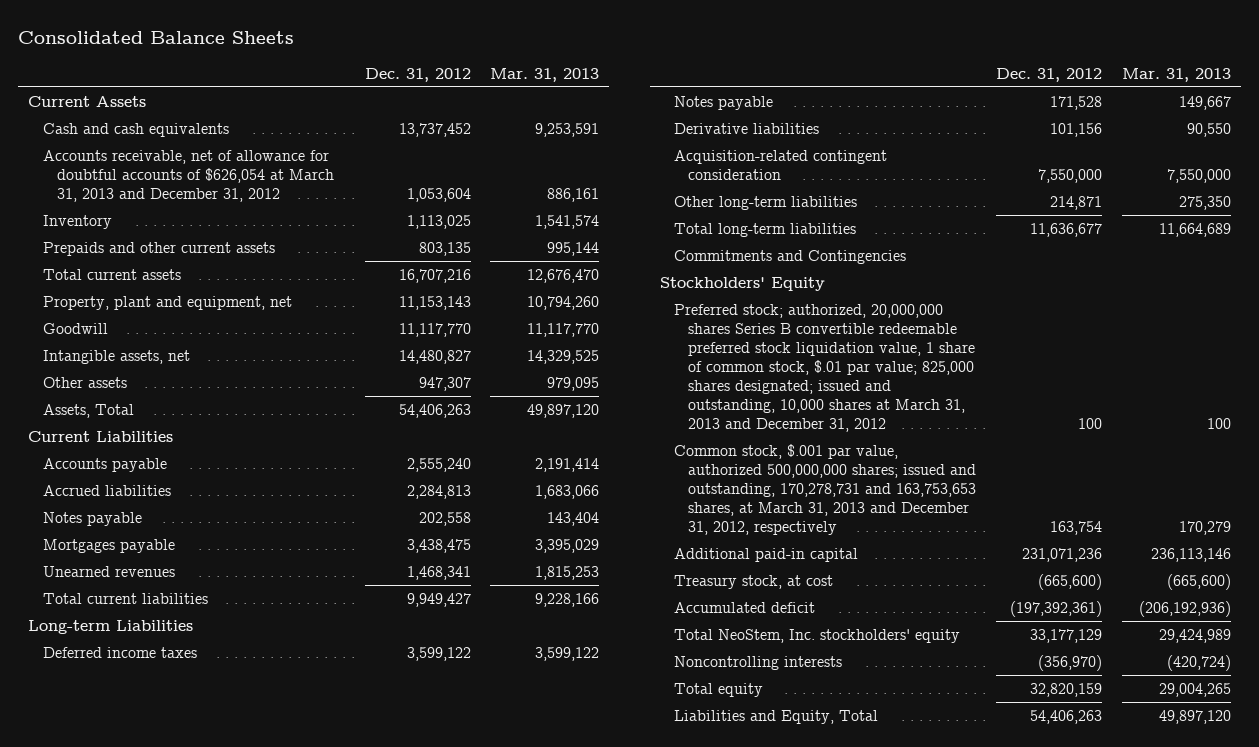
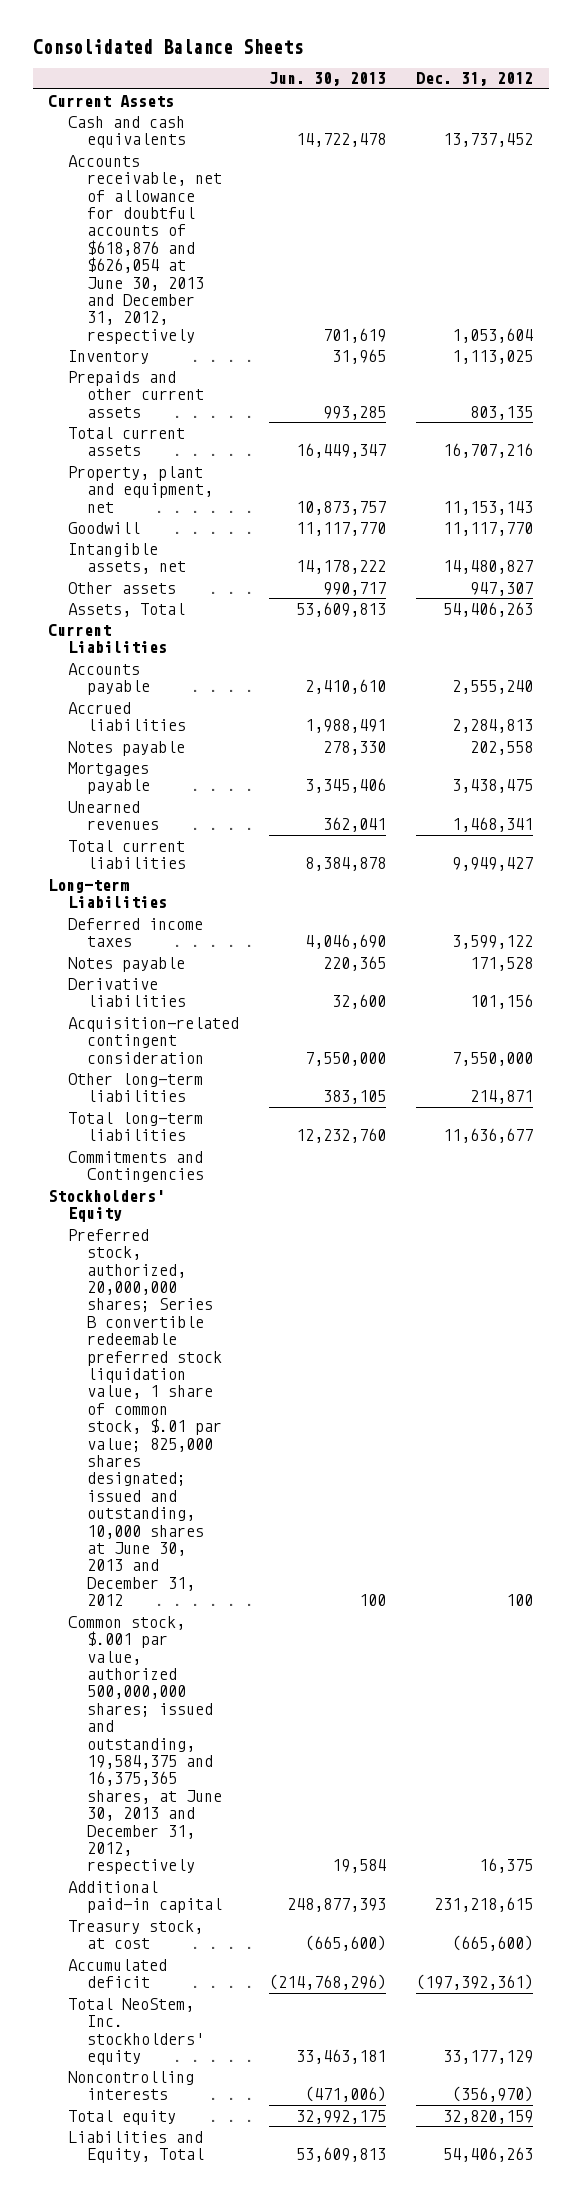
[490,67,600,82] Mar. 31, 2013 -> none
none -> [268,72,386,87] Jun. 30, 2013
[42,150,335,202] Accounts receivable, net of allowance for doubtful accounts of $626,054 at March 31, 2013 and December 31, 2012 -> [67,154,222,344] Accounts receivable, net of allowance for doubtful accounts of $618,876 and $626,054 at June 30, 2013 and December 31, 2012, respectively
[673,304,976,432] Preferred stock; authorized, 20,000,000 shares Series B convertible redeemable preferred stock liquidation value, 1 share of common stock, $.01 par value; 825,000 shares designated; issued and outstanding, 10,000 shares at March 31, 2013 and December 31, 2012 -> [67,1228,222,1607] Preferred stock, authorized, 20,000,000 shares; Series B convertible redeemable preferred stock liquidation value, 1 share of common stock, $.01 par value; 825,000 shares designated; issued and outstanding, 10,000 shares at June 30, 2013 and December 31, 2012
[673,444,977,535] Common stock, $.001 par value, authorized 500,000,000 shares; issued and outstanding, 170,278,731 and 163,753,653 shares, at March 31, 2013 and December 31, 2012, respectively -> [67,1615,222,1875] Common stock, $.001 par value, authorized 500,000,000 shares; issued and outstanding, 19,584,375 and 16,375,365 shares, at June 30, 2013 and December 31, 2012, respectively
[1050,520,1103,535] 163,754 -> [479,1858,534,1874] 16,375
[1022,548,1103,563] 231,071,236 -> [434,1897,534,1913] 231,218,615

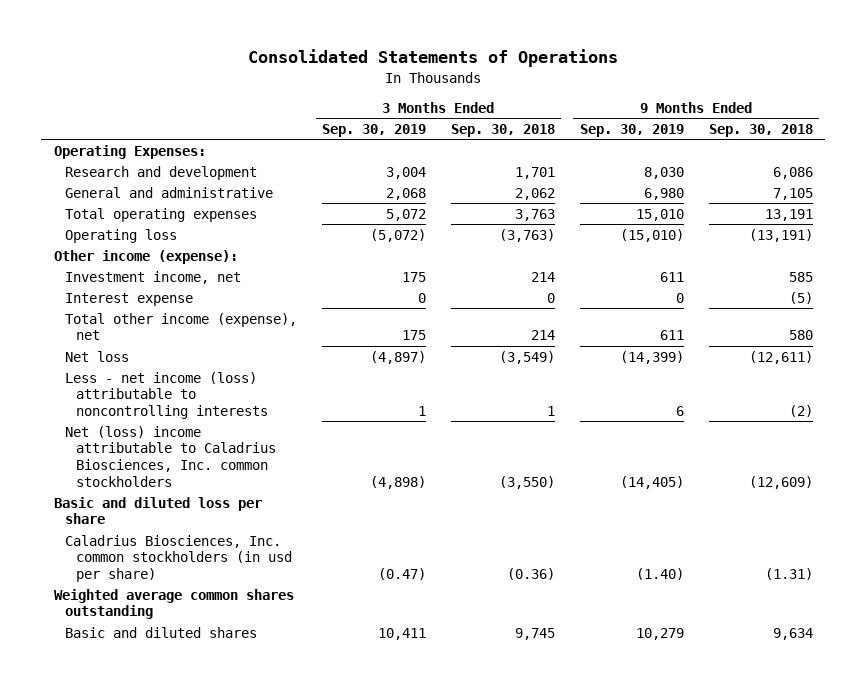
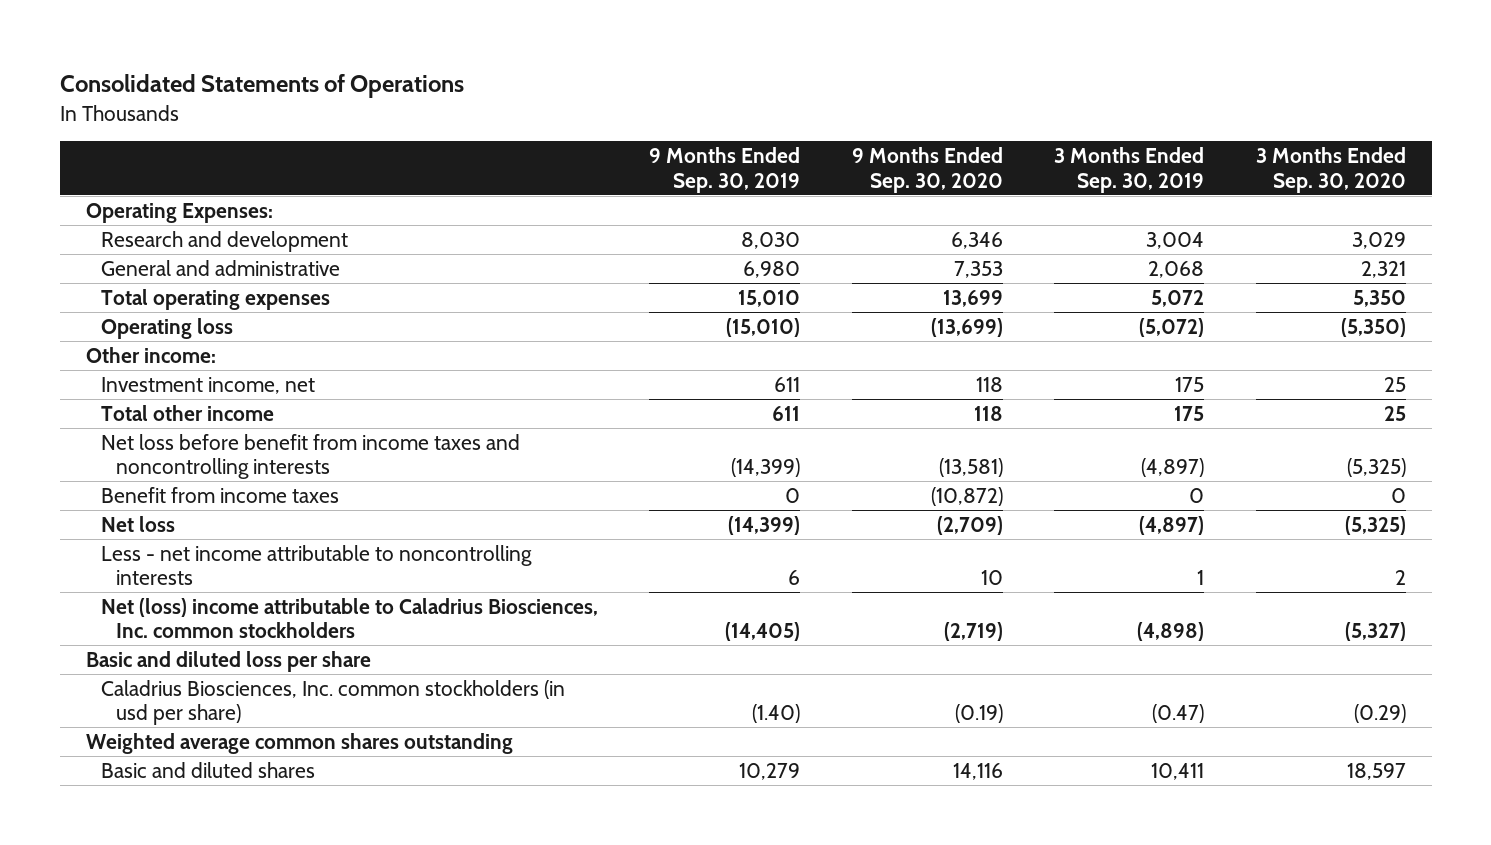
[450,123,555,137] Sep. 30, 2018 -> none
[708,123,813,137] Sep. 30, 2018 -> none
none -> [851,147,1003,193] 9 Months Ended Sep. 30, 2020
none -> [1255,147,1406,193] 3 Months Ended Sep. 30, 2020
[53,249,238,264] Other income (expense): -> [85,346,216,363] Other income:
[65,292,194,306] Interest expense -> none
[65,312,298,341] Total other income (expense), net -> [100,404,274,421] Total other income
none -> [100,433,520,480] Net loss before benefit from income taxes and noncontrolling interests
none -> [100,486,339,503] Benefit from income taxes
[65,371,269,419] Less - net income (loss) attributable to noncontrolling interests -> [100,544,532,586] Less - net income attributable to noncontrolling interests

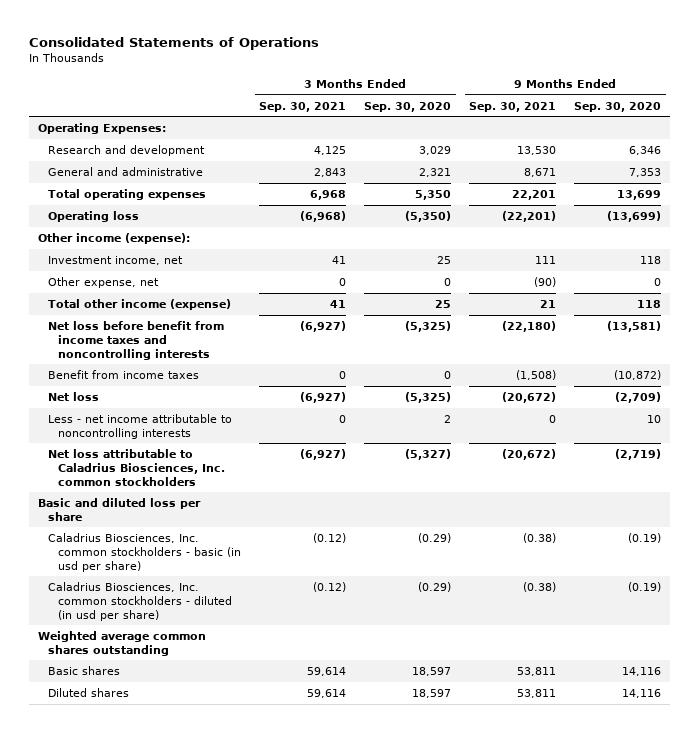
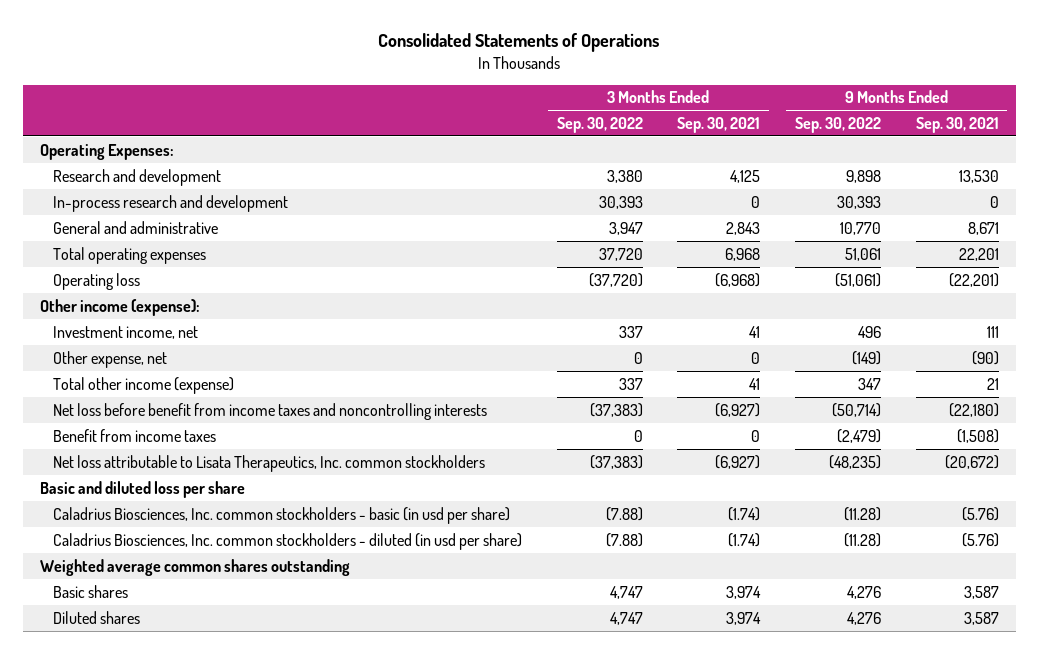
[364,101,452,112] Sep. 30, 2020 -> none
[574,101,662,112] Sep. 30, 2020 -> none
none -> [556,116,643,133] Sep. 30, 2022
none -> [794,116,881,133] Sep. 30, 2022
none -> [52,194,288,212] In-process research and development
[48,391,100,401] Net loss -> none
[48,413,233,439] Less - net income attributable to noncontrolling interests -> none
[48,448,226,486] Net loss attributable to Caladrius Biosciences, Inc. common stockholders -> [52,454,485,472] Net loss attributable to Lisata Therapeutics, Inc. common stockholders
[313,532,347,543] (0.12) -> [728,506,761,521] (1.74)
[523,532,557,543] (0.38) -> [961,506,999,521] (5.76)
[313,581,347,592] (0.12) -> [728,532,761,547] (1.74)
[523,581,557,592] (0.38) -> [961,532,999,547] (5.76)
[307,666,347,676] 59,614 -> [726,585,762,599] 3,974
[517,666,557,676] 53,811 -> [963,585,999,599] 3,587
[307,688,347,698] 59,614 -> [726,611,762,625] 3,974
[517,688,557,698] 53,811 -> [963,611,999,625] 3,587

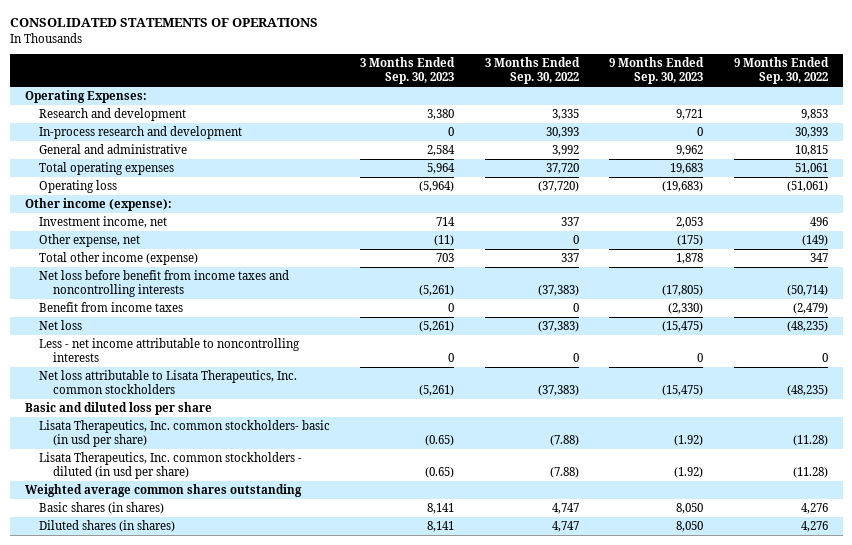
[378,33,660,53] Consolidated Statements of Operations -> [9,18,318,28] CONSOLIDATED STATEMENTS OF OPERATIONS
[677,116,761,133] Sep. 30, 2021 -> none
[915,116,999,133] Sep. 30, 2021 -> none
none -> [360,57,456,85] 3 Months Ended Sep. 30, 2023
none -> [609,57,705,85] 9 Months Ended Sep. 30, 2023
[606,169,643,183] 3,380 -> [551,109,579,121] 3,335
[845,169,881,183] 9,898 -> [800,109,828,121] 9,853
[608,221,643,235] 3,947 -> [551,145,579,157] 3,992
[839,221,881,235] 10,770 -> [794,145,828,157] 10,815
none -> [38,320,82,331] Net loss
none -> [38,338,300,363] Less - net income attributable to noncontrolling interests
[52,506,510,524] Caladrius Biosciences, Inc. common stockholders - basic (in usd per share) -> [38,420,330,448] Lisata Therapeutics, Inc. common stockholders- basic (in usd per share)
[52,532,522,550] Caladrius Biosciences, Inc. common stockholders - diluted (in usd per share) -> [38,452,302,480] Lisata Therapeutics, Inc. common stockholders - diluted (in usd per share)
[52,584,128,598] Basic shares -> [38,502,164,515] Basic shares (in shares)
[52,610,140,624] Diluted shares -> [38,520,175,533] Diluted shares (in shares)

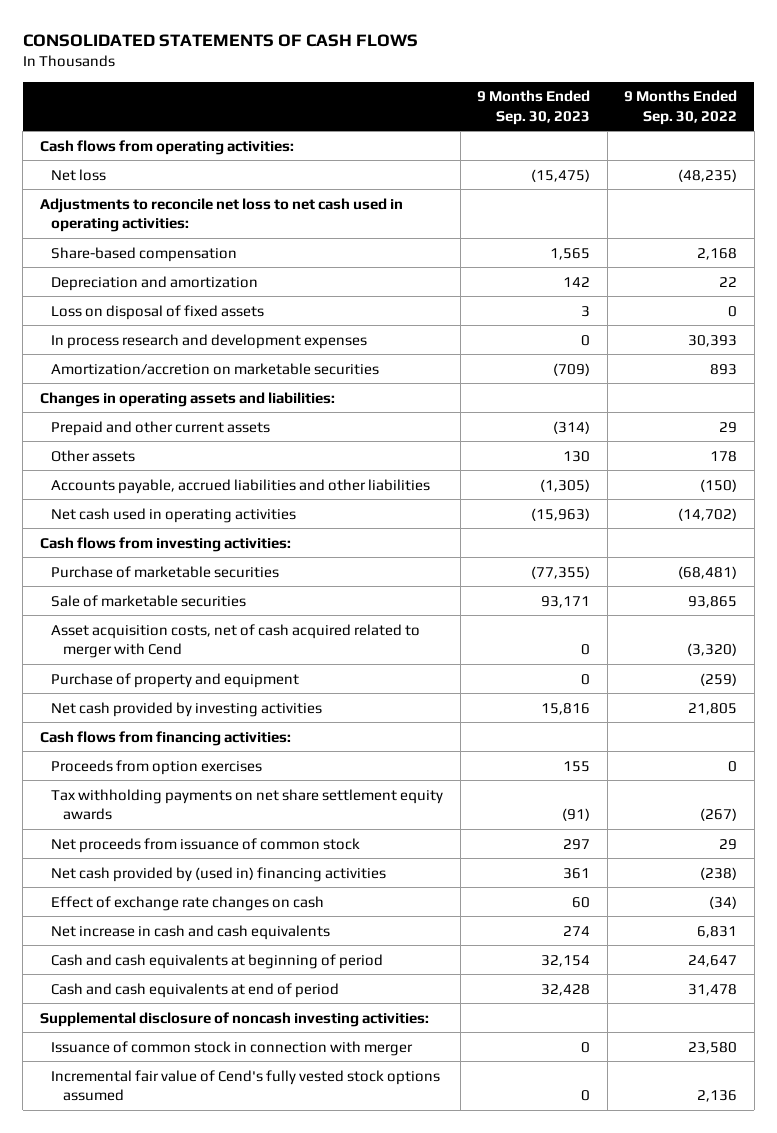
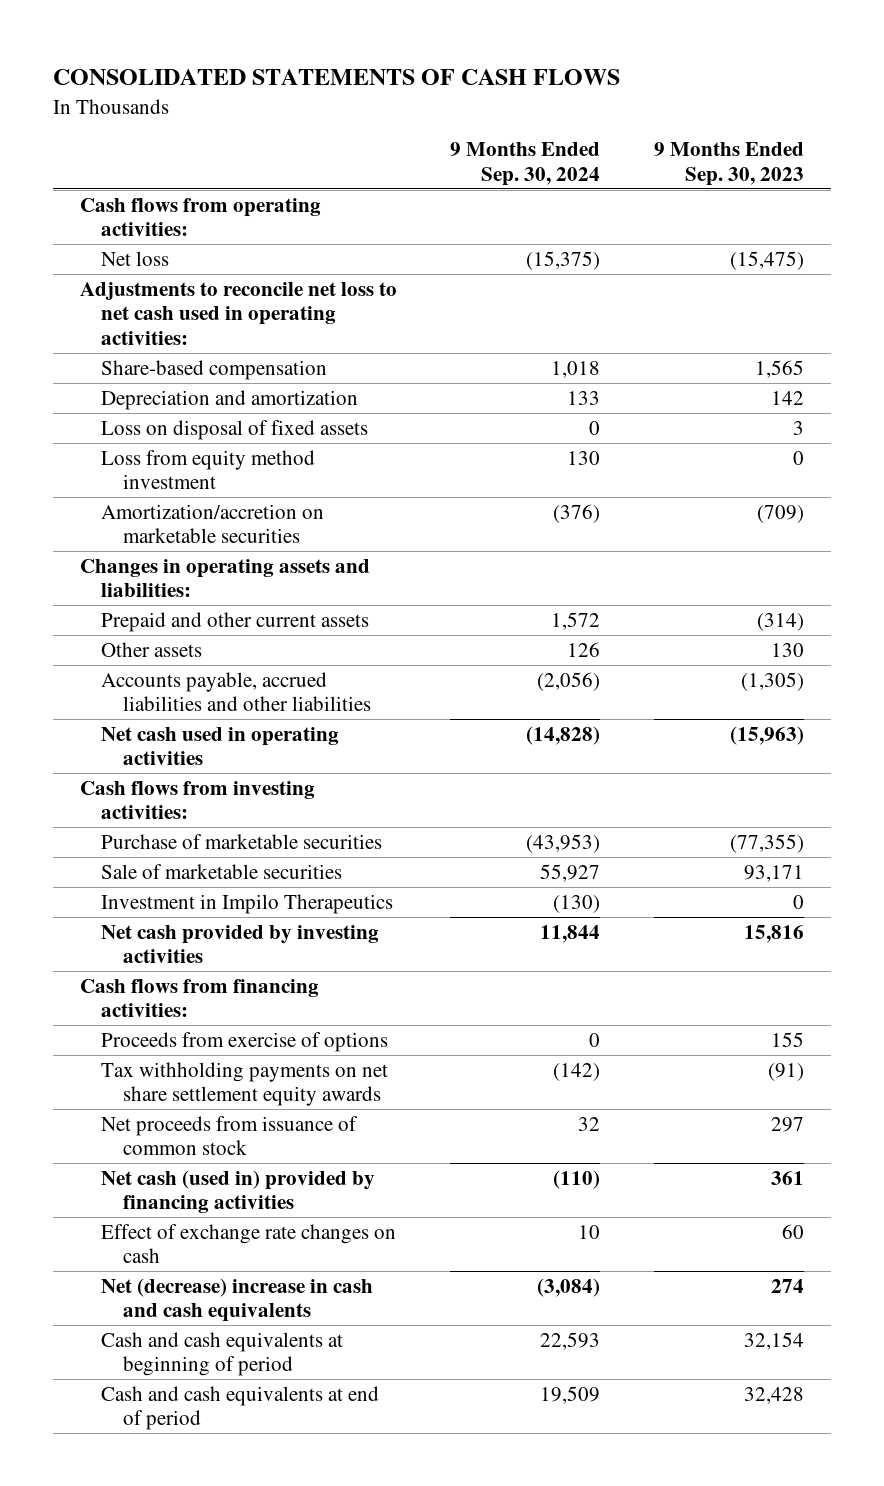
[624,90,738,125] 9 Months Ended Sep. 30, 2022 -> none
none -> [450,142,601,186] 9 Months Ended Sep. 30, 2024
[51,333,368,349] In process research and development expenses -> none
none -> [101,449,316,490] Loss from equity method investment
[51,623,421,659] Asset acquisition costs, net of cash acquired related to merger with Cend -> none
[51,672,300,688] Purchase of property and equipment -> none
none -> [101,893,394,914] Investment in Impilo Therapeutics
[51,759,263,775] Proceeds from option exercises -> [101,1031,389,1052] Proceeds from exercise of options
[51,866,387,882] Net cash provided by (used in) financing activities -> [101,1169,376,1214] Net cash (used in) provided by financing activities
[51,924,331,940] Net increase in cash and cash equivalents -> [101,1277,374,1323] Net (decrease) increase in cash and cash equivalents
[39,1011,429,1027] Supplemental disclosure of noncash investing activities: -> none
[51,1040,414,1056] Issuance of common stock in connection with merger -> none
[51,1069,441,1102] Incremental fair value of Cend's fully vested stock options assumed -> none

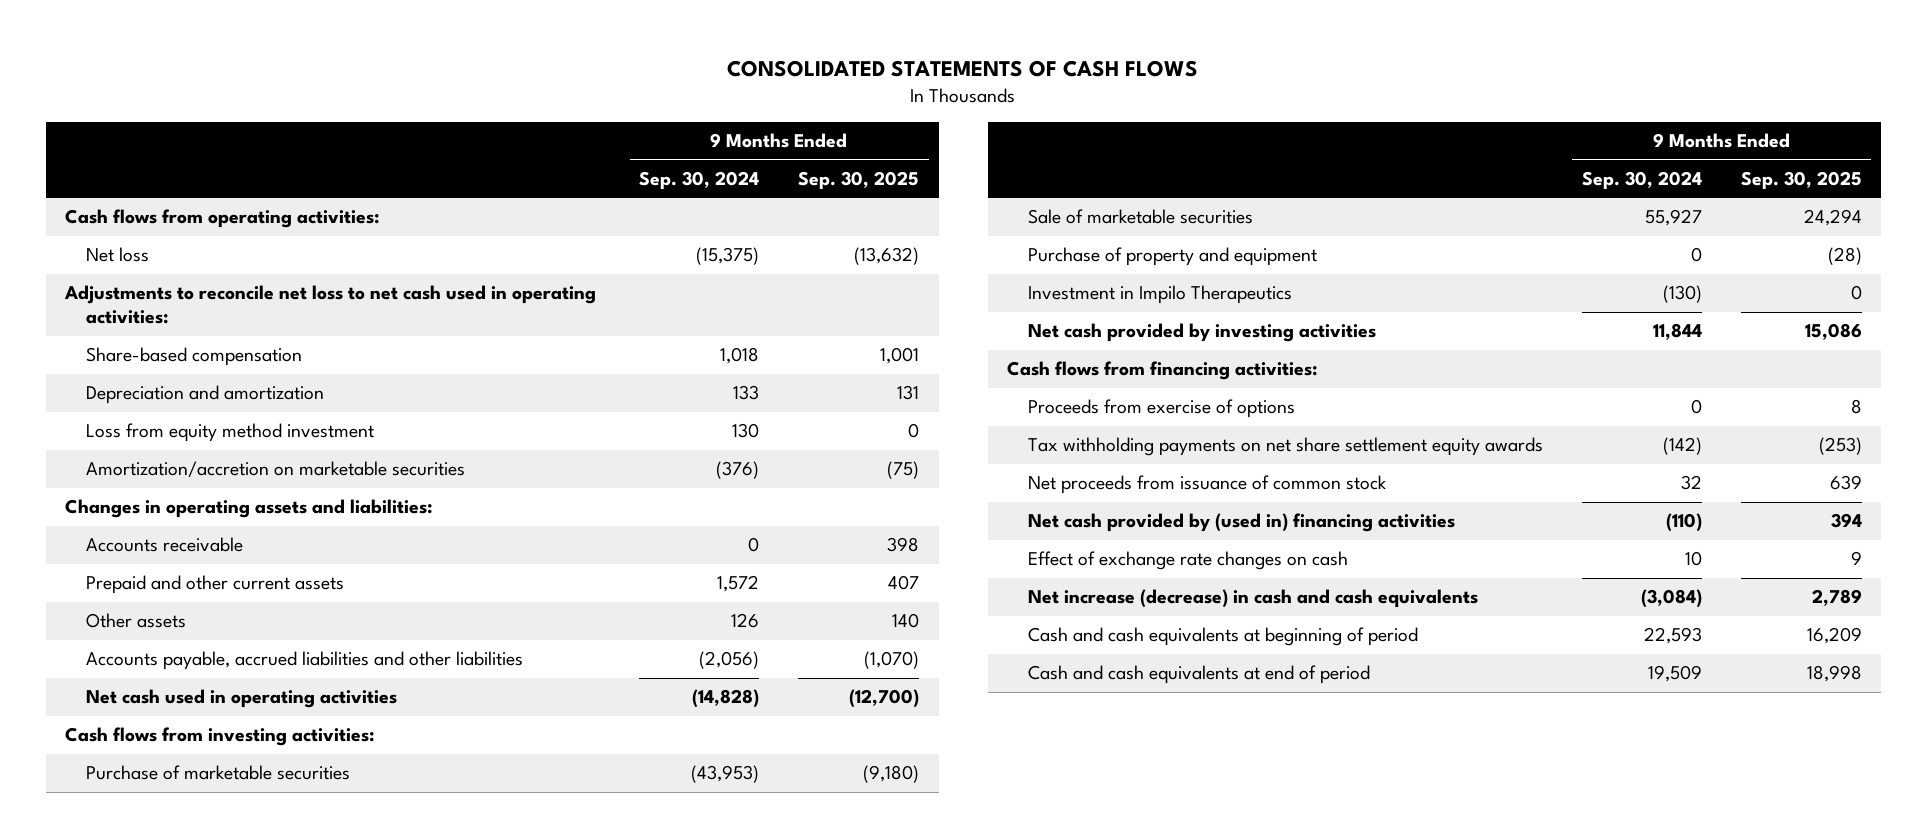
[653,142,804,186] 9 Months Ended Sep. 30, 2023 -> none
none -> [798,170,920,190] Sep. 30, 2025
[101,419,369,440] Loss on disposal of fixed assets -> none
none -> [85,537,243,553] Accounts receivable
none -> [1027,247,1317,267] Purchase of property and equipment
[101,1169,376,1214] Net cash (used in) provided by financing activities -> [1027,513,1455,533] Net cash provided by (used in) financing activities
[101,1277,374,1323] Net (decrease) increase in cash and cash equivalents -> [1027,589,1478,609] Net increase (decrease) in cash and cash equivalents

